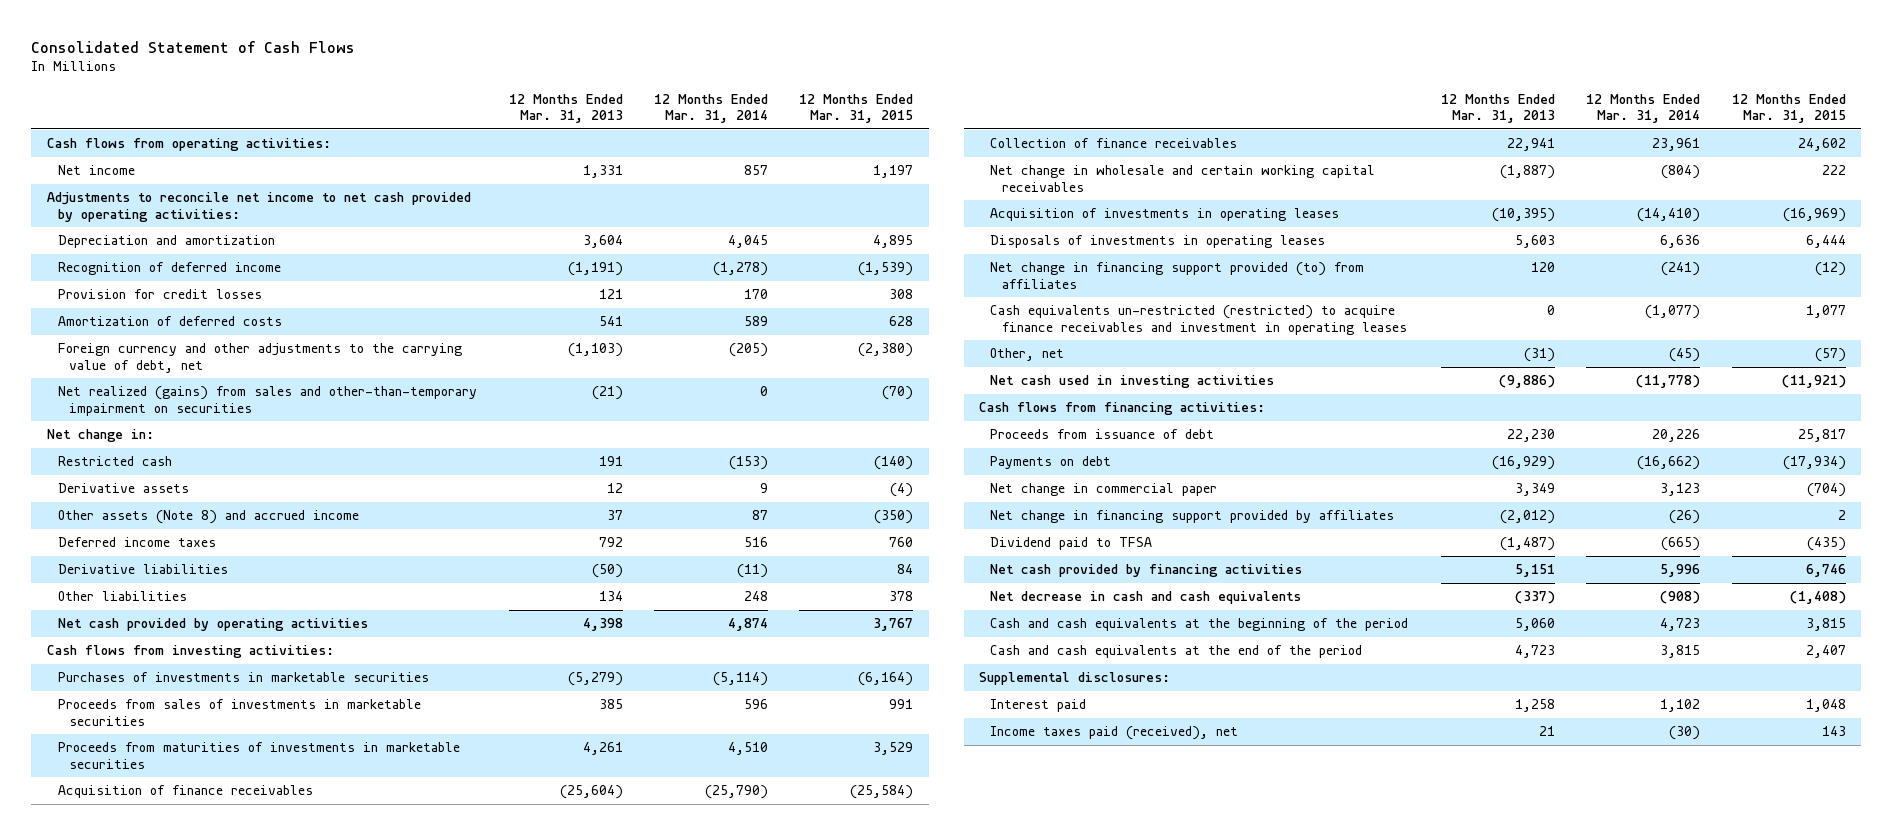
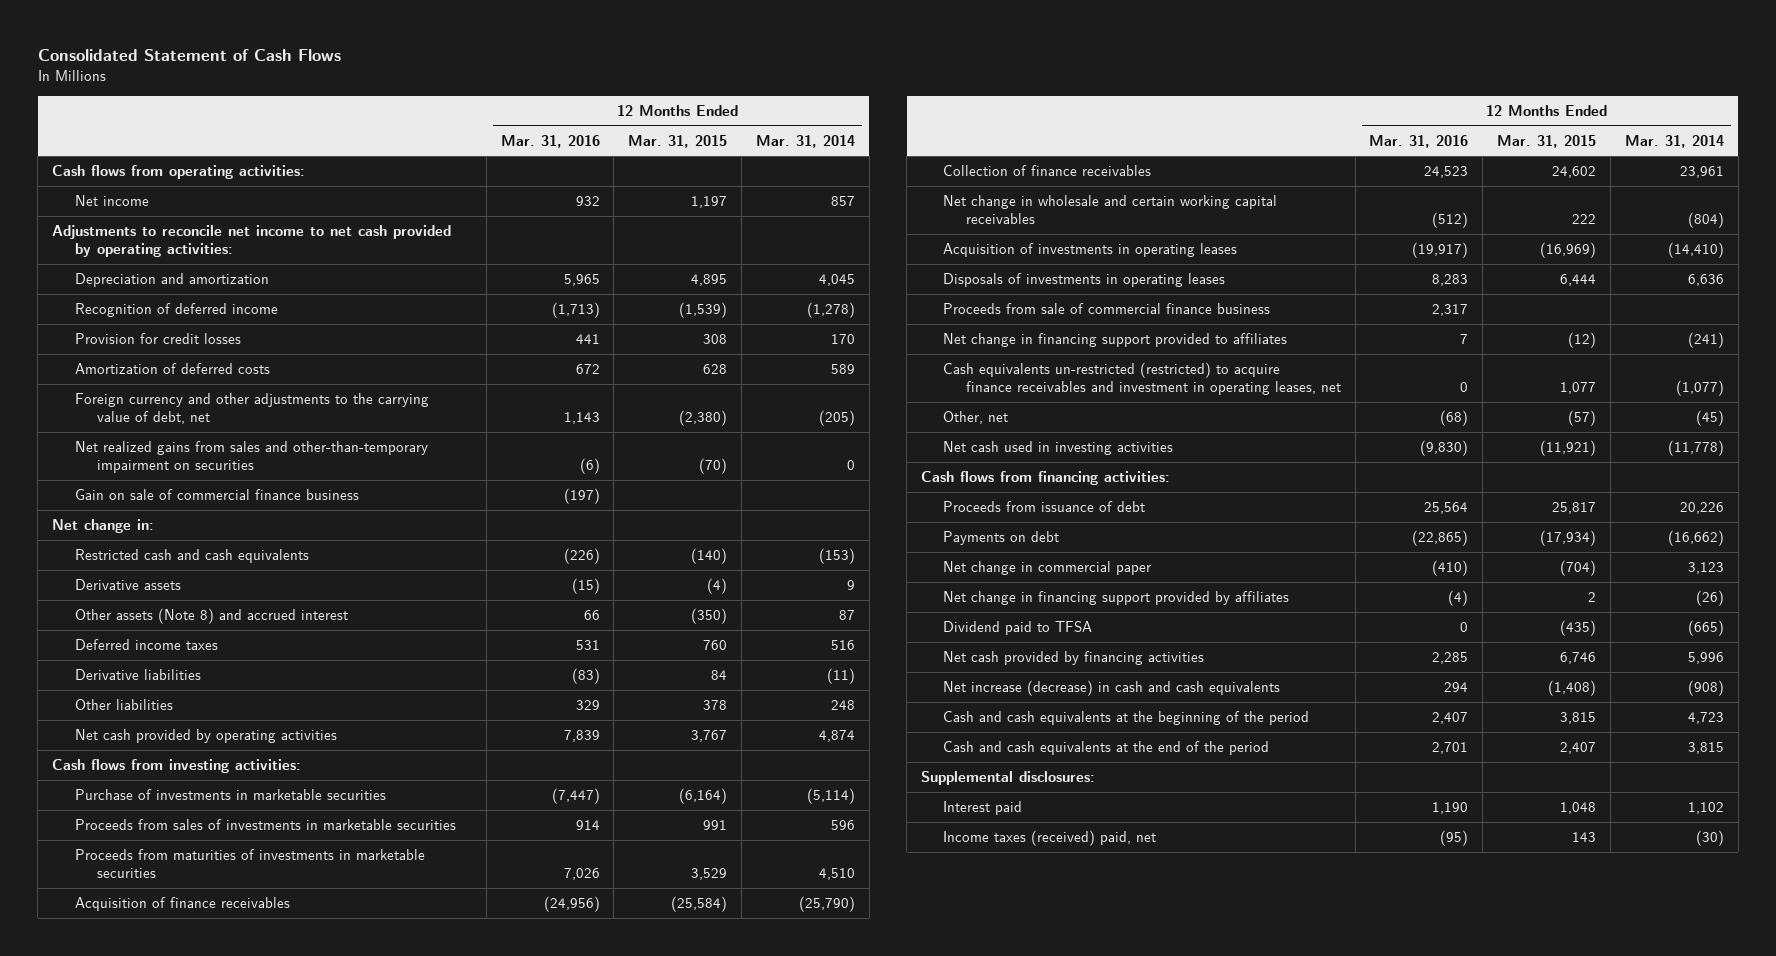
[508,93,623,123] 12 Months Ended Mar. 31, 2013 -> none
none -> [500,134,600,148] Mar. 31, 2016
[58,386,478,416] Net realized (gains) from sales and other-than-temporary impairment on securities -> [74,441,428,474] Net realized gains from sales and other-than-temporary impairment on securities
none -> [74,489,359,501] Gain on sale of commercial finance business
[58,456,173,467] Restricted cash -> [74,549,309,564] Restricted cash and cash equivalents
[58,510,360,525] Other assets (Note 8) and accrued income -> [74,608,348,625] Other assets (Note 8) and accrued interest
[58,672,430,683] Purchases of investments in marketable securities -> [74,789,386,801] Purchase of investments in marketable securities
none -> [943,303,1271,315] Proceeds from sale of commercial finance business
[990,262,1365,289] Net change in financing support provided (to) from affiliates -> [943,333,1288,348] Net change in financing support provided to affiliates
[990,305,1407,335] Cash equivalents un-restricted (restricted) to acquire finance receivables and investment in operating leases -> [943,362,1341,396] Cash equivalents un-restricted (restricted) to acquire finance receivables and investment in operating leases, net
[990,591,1302,605] Net decrease in cash and cash equivalents -> [943,680,1281,697] Net increase (decrease) in cash and cash equivalents
[990,726,1239,741] Income taxes paid (received), net -> [943,830,1157,847] Income taxes (received) paid, net

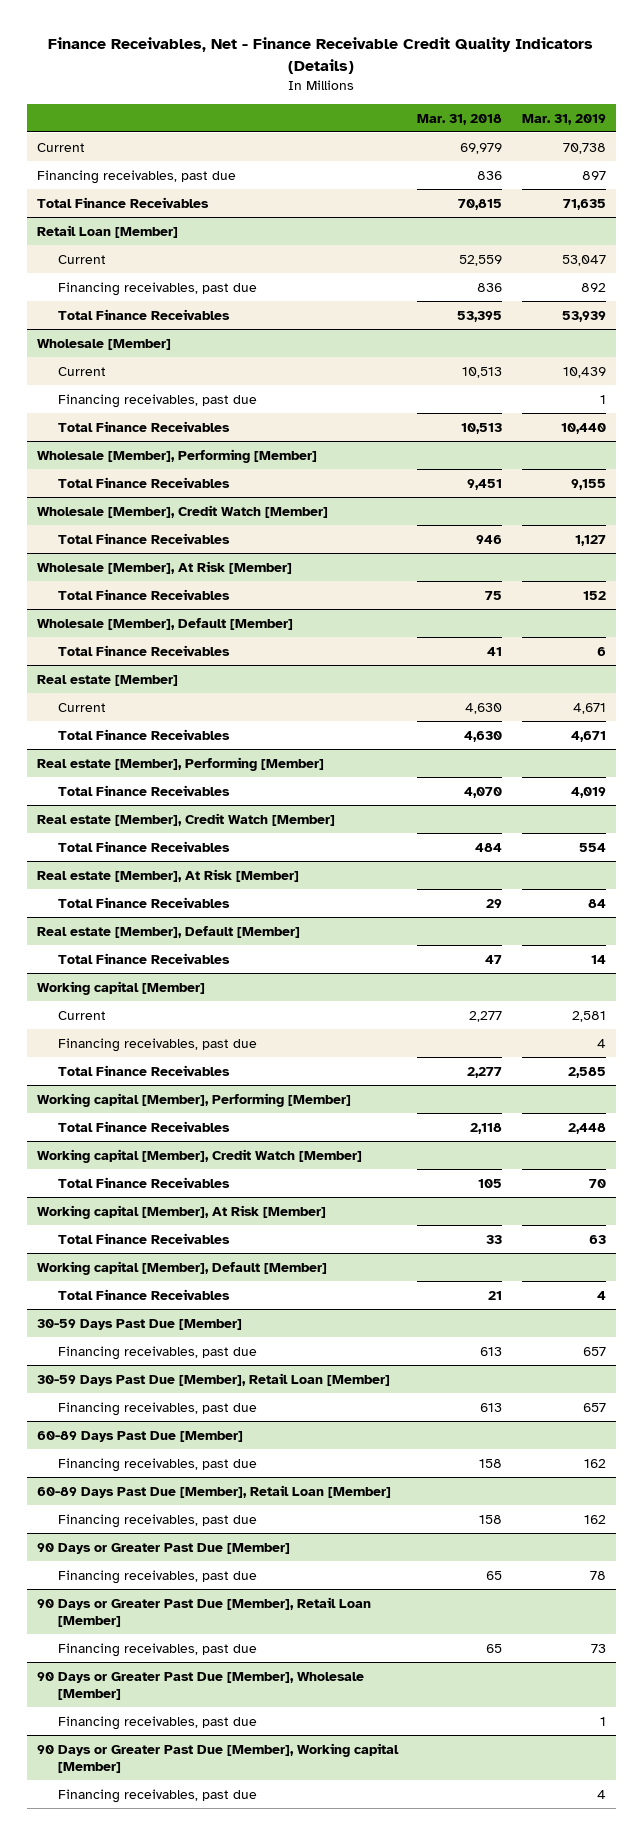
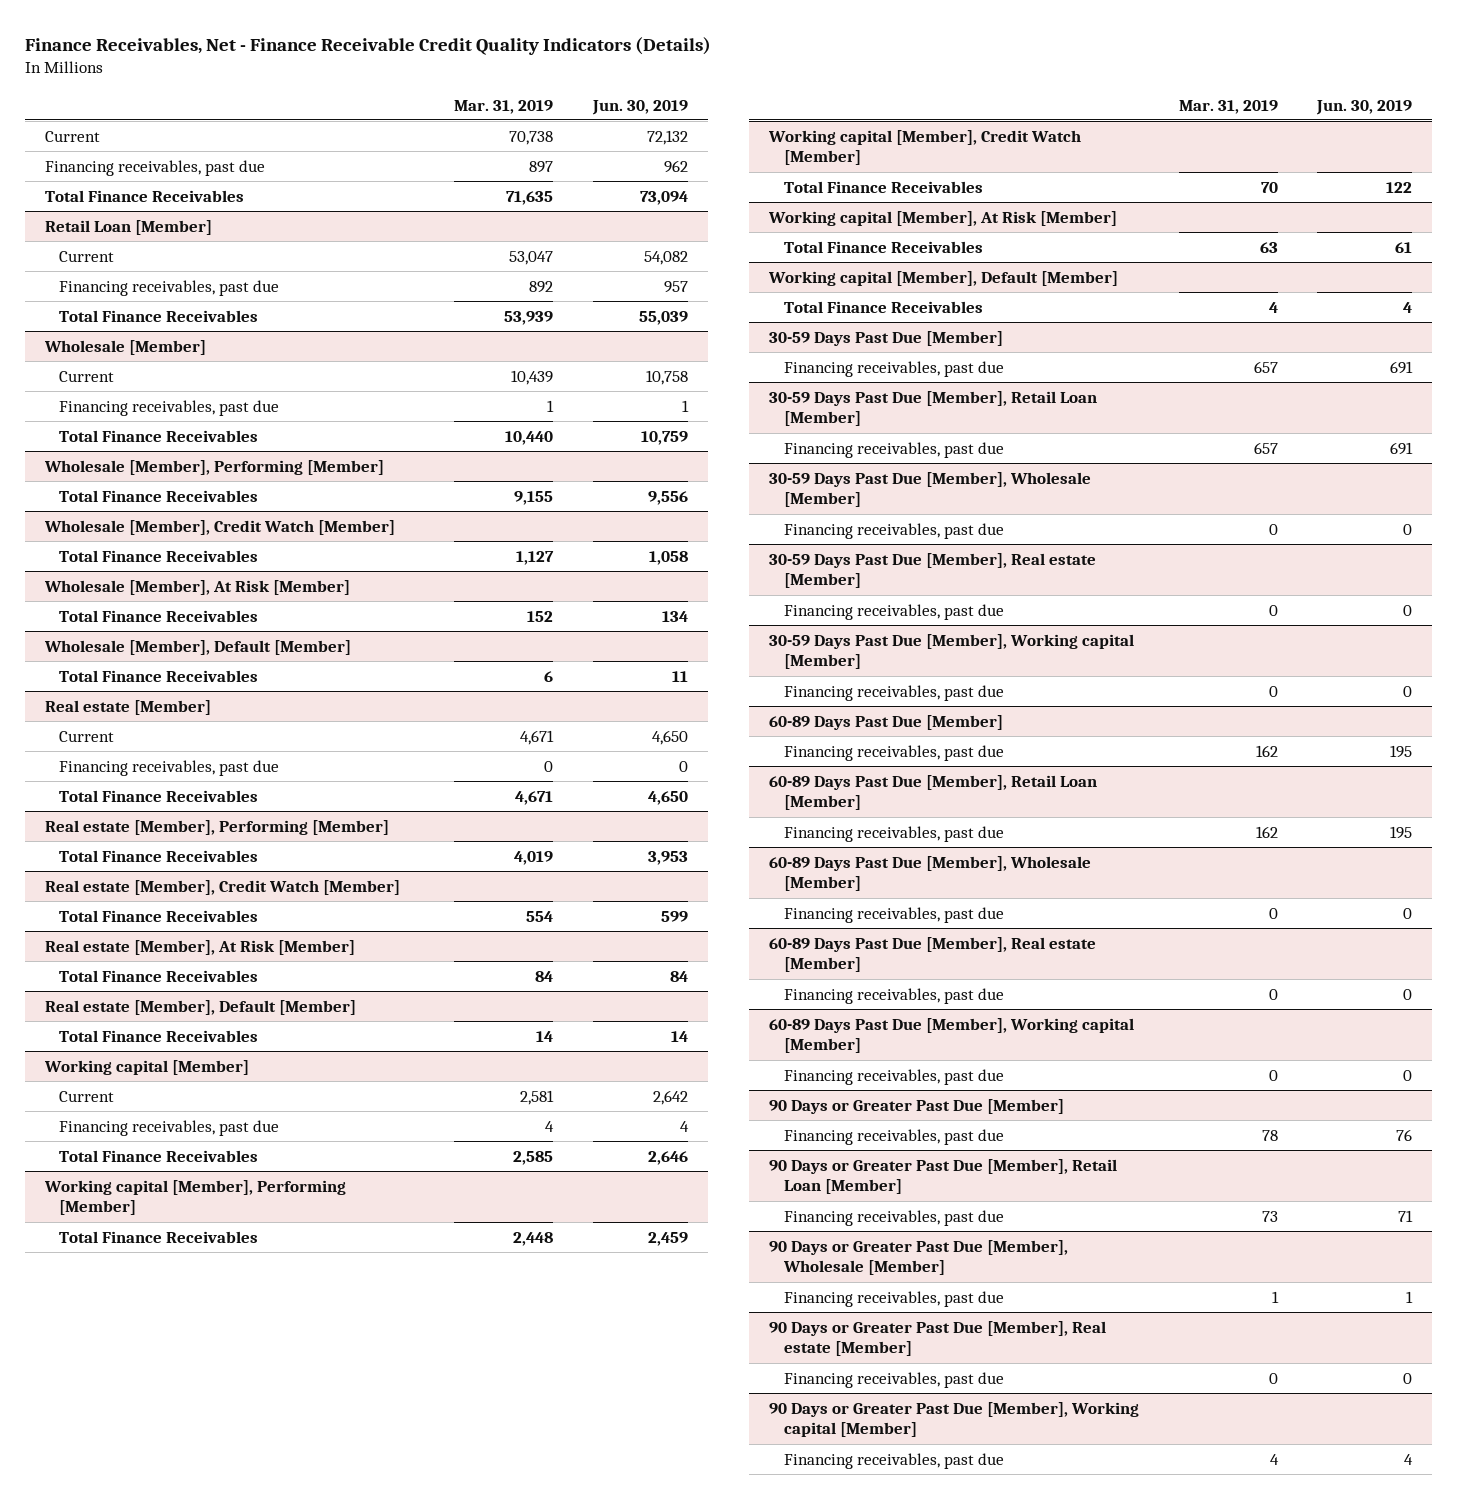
[417,113,503,125] Mar. 31, 2018 -> none
none -> [591,99,688,115] Jun. 30, 2019
none -> [59,759,280,776] Financing receivables, past due
none -> [769,471,1092,508] 30-59 Days Past Due [Member], Wholesale [Member]
none -> [783,522,1004,539] Financing receivables, past due
none -> [769,552,1097,589] 30-59 Days Past Due [Member], Real estate [Member]
none -> [783,603,1004,620] Financing receivables, past due
none -> [769,633,1135,670] 30-59 Days Past Due [Member], Working capital [Member]
none -> [783,684,1004,701] Financing receivables, past due
none -> [769,855,1092,892] 60-89 Days Past Due [Member], Wholesale [Member]
none -> [783,906,1004,923] Financing receivables, past due
none -> [769,936,1097,973] 60-89 Days Past Due [Member], Real estate [Member]
none -> [783,987,1004,1004] Financing receivables, past due
none -> [769,1017,1135,1054] 60-89 Days Past Due [Member], Working capital [Member]
none -> [783,1068,1004,1085] Financing receivables, past due
none -> [769,1320,1107,1357] 90 Days or Greater Past Due [Member], Real estate [Member]
none -> [783,1371,1004,1388] Financing receivables, past due

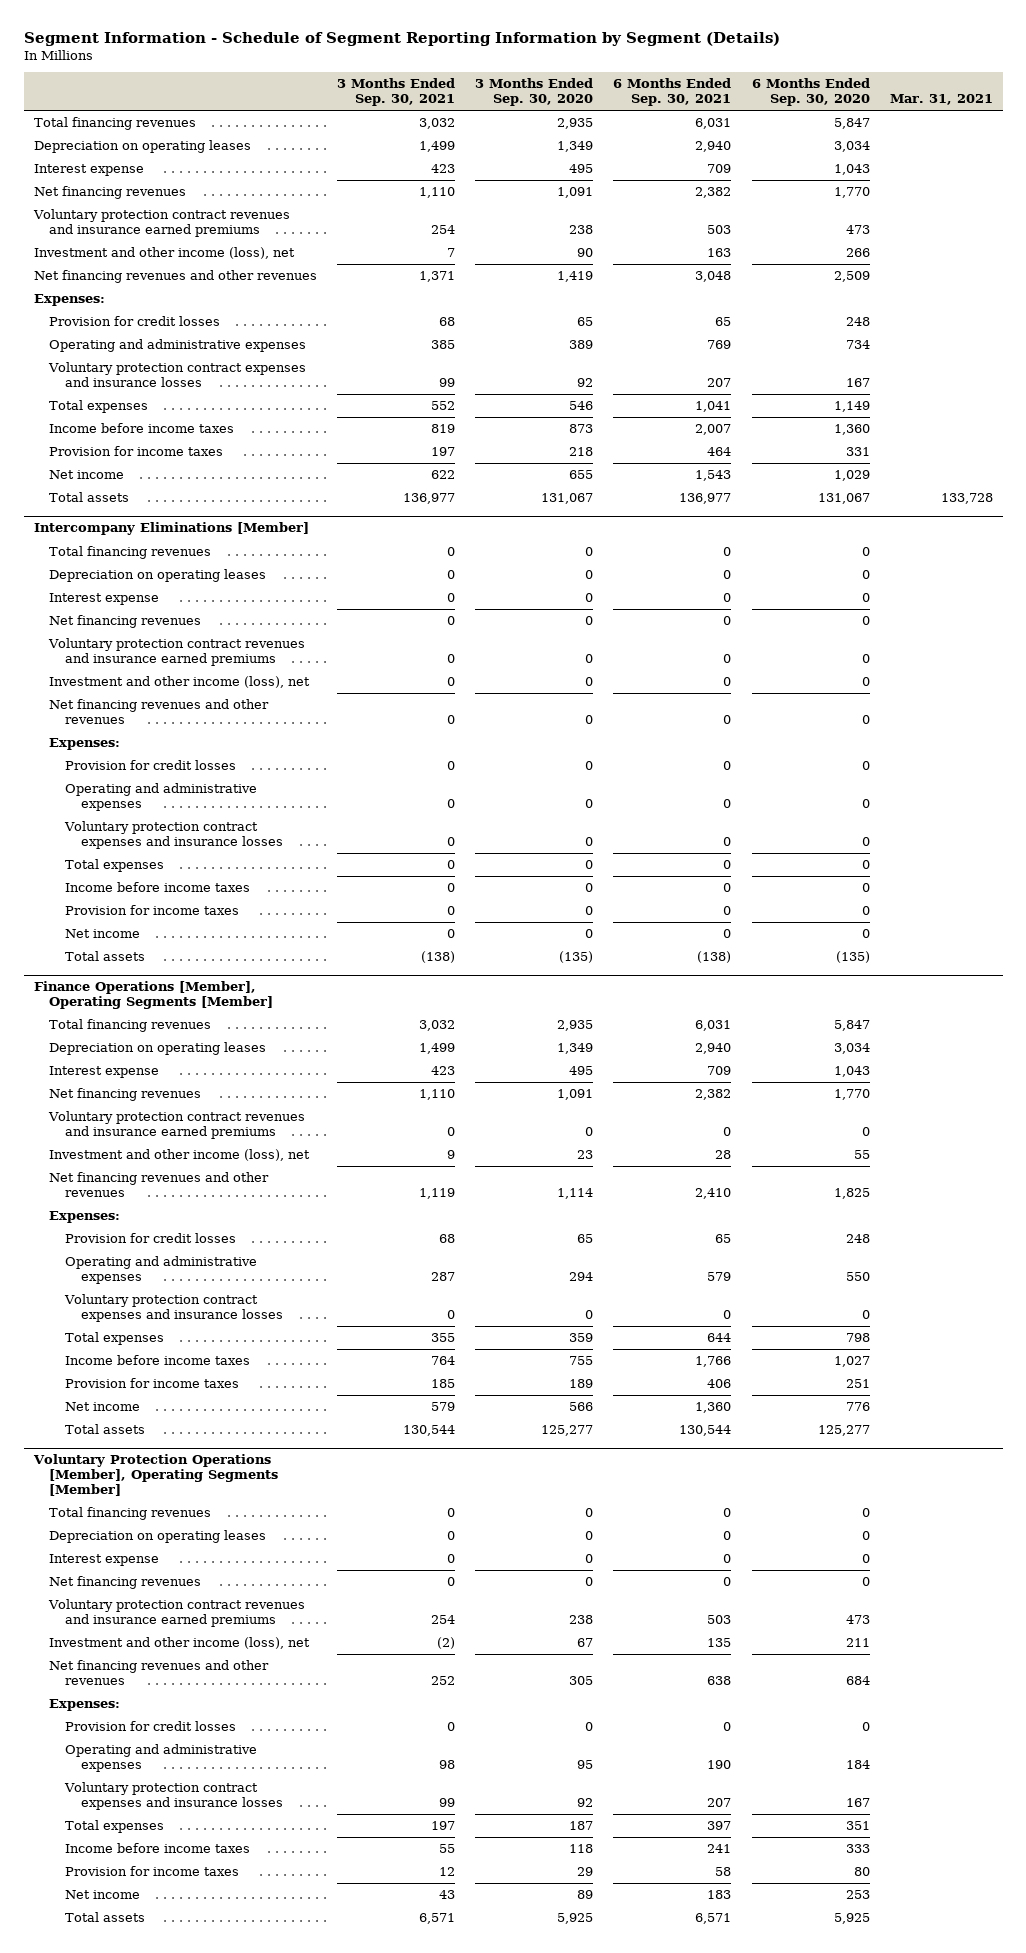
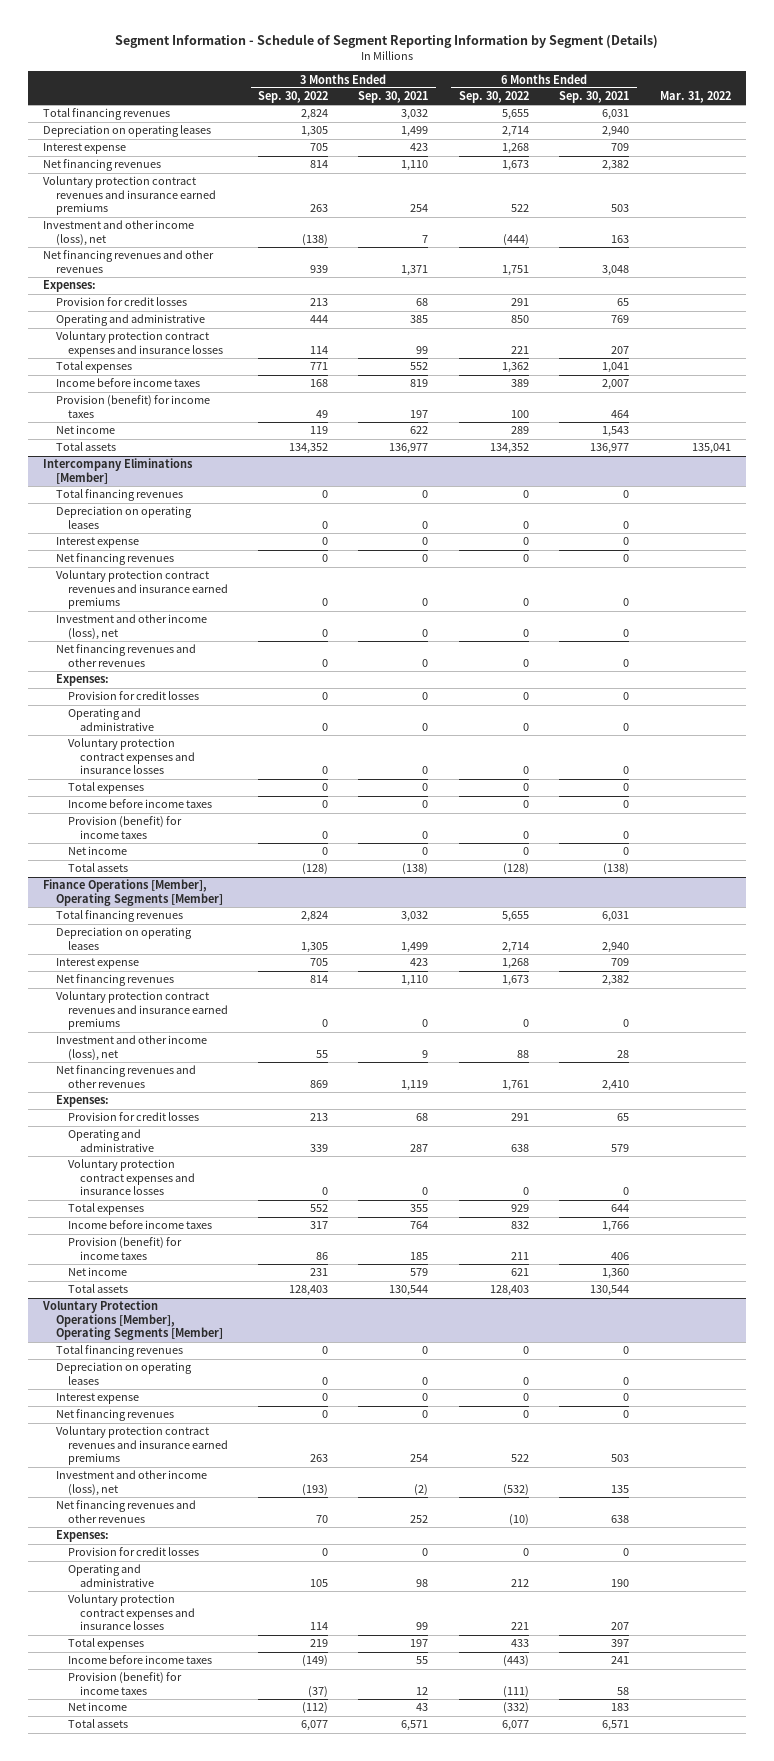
[475,78,594,106] 3 Months Ended Sep. 30, 2020 -> none
[751,78,870,106] 6 Months Ended Sep. 30, 2020 -> none
[889,93,993,105] Mar. 31, 2021 -> none
none -> [258,91,329,104] Sep. 30, 2022
none -> [458,91,529,104] Sep. 30, 2022
none -> [659,91,731,104] Mar. 31, 2022
[49,339,307,353] Operating and administrative expenses -> [55,314,205,327] Operating and administrative
[49,446,224,457] Provision for income taxes -> [55,395,210,418] Provision (benefit) for income taxes
[65,783,258,811] Operating and administrative expenses -> [67,708,154,731] Operating and administrative
[65,905,240,916] Provision for income taxes -> [67,816,182,839] Provision (benefit) for income taxes
[65,1256,258,1284] Operating and administrative expenses -> [67,1129,154,1152] Operating and administrative
[65,1378,240,1389] Provision for income taxes -> [67,1237,182,1260] Provision (benefit) for income taxes
[65,1744,258,1772] Operating and administrative expenses -> [67,1564,154,1587] Operating and administrative
[65,1866,240,1877] Provision for income taxes -> [67,1672,182,1695] Provision (benefit) for income taxes

